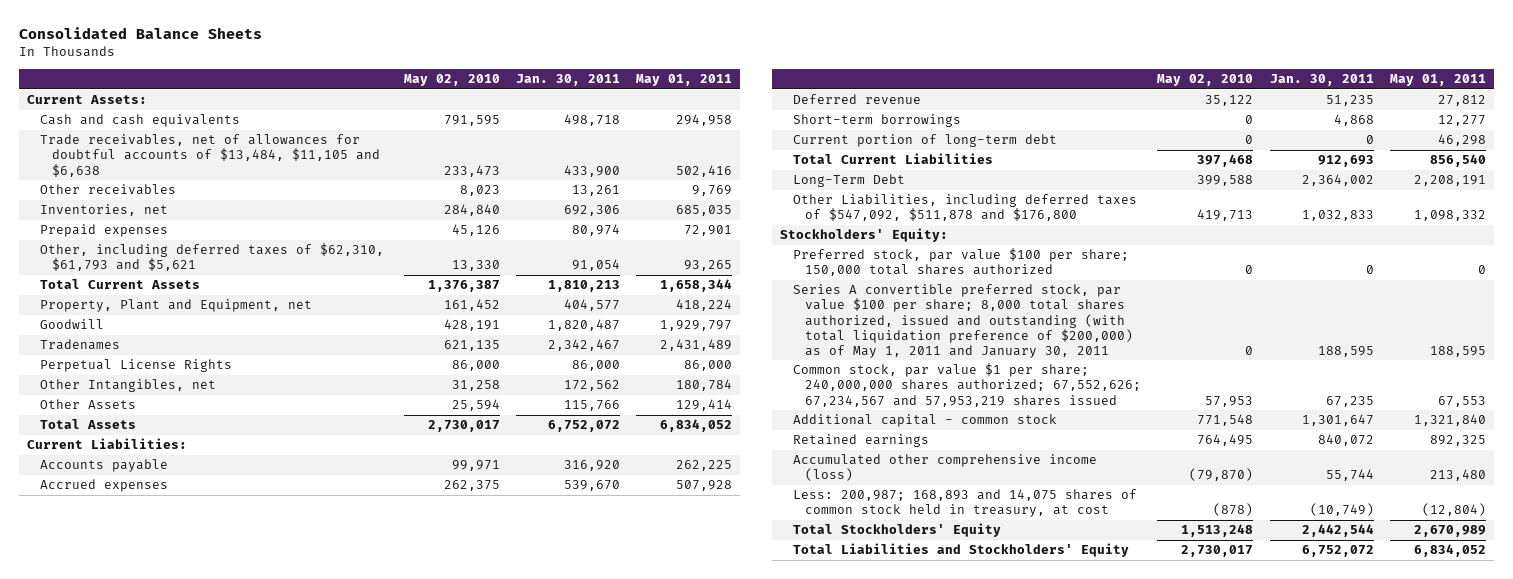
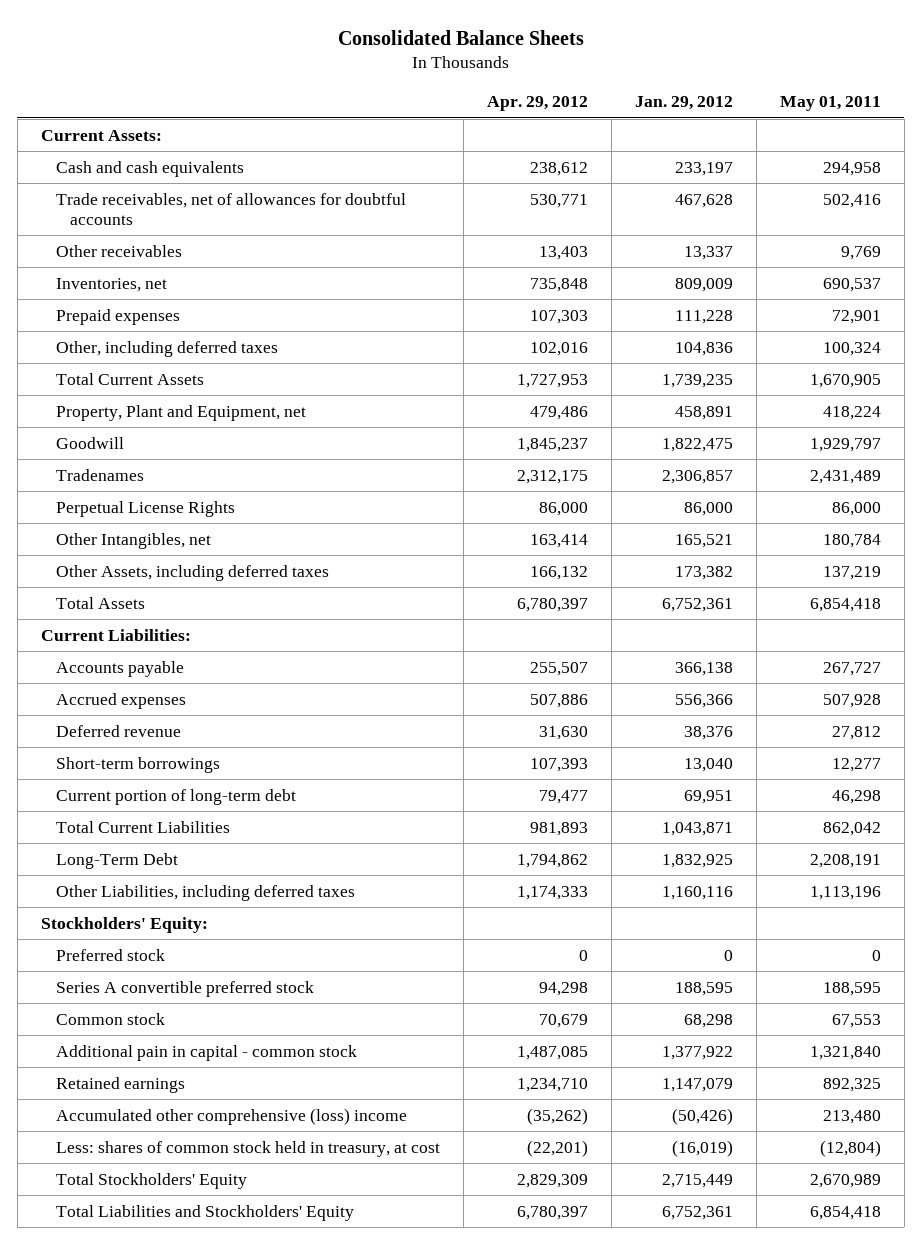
[404,74,501,87] May 02, 2010 -> none
[516,74,621,87] Jan. 30, 2011 -> none
none -> [486,96,588,112] Apr. 29, 2012
none -> [634,96,733,111] Jan. 29, 2012
[39,134,381,177] Trade receivables, net of allowances for doubtful accounts of $13,484, $11,105 and $6,638 -> [55,192,406,225] Trade receivables, net of allowances for doubtful accounts
[676,205,733,217] 685,035 -> [822,277,881,292] 690,537
[39,243,384,272] Other, including deferred taxes of $62,310, $61,793 and $5,621 -> [55,340,278,357] Other, including deferred taxes
[684,260,733,272] 93,265 -> [822,341,881,356] 100,324
[660,279,733,293] 1,658,344 -> [809,373,881,388] 1,670,905
[39,399,136,410] Other Assets -> [55,564,329,581] Other Assets, including deferred taxes
[676,399,733,412] 129,414 -> [822,565,881,580] 137,219
[660,419,733,433] 6,834,052 -> [809,597,881,612] 6,854,418
[676,460,733,472] 262,225 -> [822,661,881,676] 267,727
[1429,154,1486,168] 856,540 -> [822,821,881,836] 862,042
[792,194,1137,222] Other Liabilities, including deferred taxes of $547,092, $511,878 and $176,800 -> [55,884,355,901] Other Liabilities, including deferred taxes
[1413,210,1486,222] 1,098,332 -> [809,885,881,900] 1,113,196
[792,248,1129,277] Preferred stock, par value $100 per share; 150,000 total shares authorized -> [55,948,165,961] Preferred stock
[792,284,1134,358] Series A convertible preferred stock, par value $100 per share; 8,000 total shares authorized, issued and outstanding (with total liquidation preference of $200,000) as of May 1, 2011 and January 30, 2011 -> [55,980,314,997] Series A convertible preferred stock
[792,363,1142,407] Common stock, par value $1 per share; 240,000,000 shares authorized; 67,552,626; 67,234,567 and 57,953,219 shares issued -> [55,1012,165,1025] Common stock
[792,414,1057,428] Additional capital - common stock -> [55,1044,357,1061] Additional pain in capital - common stock
[792,454,1097,482] Accumulated other comprehensive income (loss) -> [55,1107,407,1125] Accumulated other comprehensive (loss) income
[792,489,1137,518] Less: 200,987; 168,893 and 14,075 shares of common stock held in treasury, at cost -> [55,1140,440,1157] Less: shares of common stock held in treasury, at cost
[1413,544,1486,558] 6,834,052 -> [809,1205,881,1220] 6,854,418

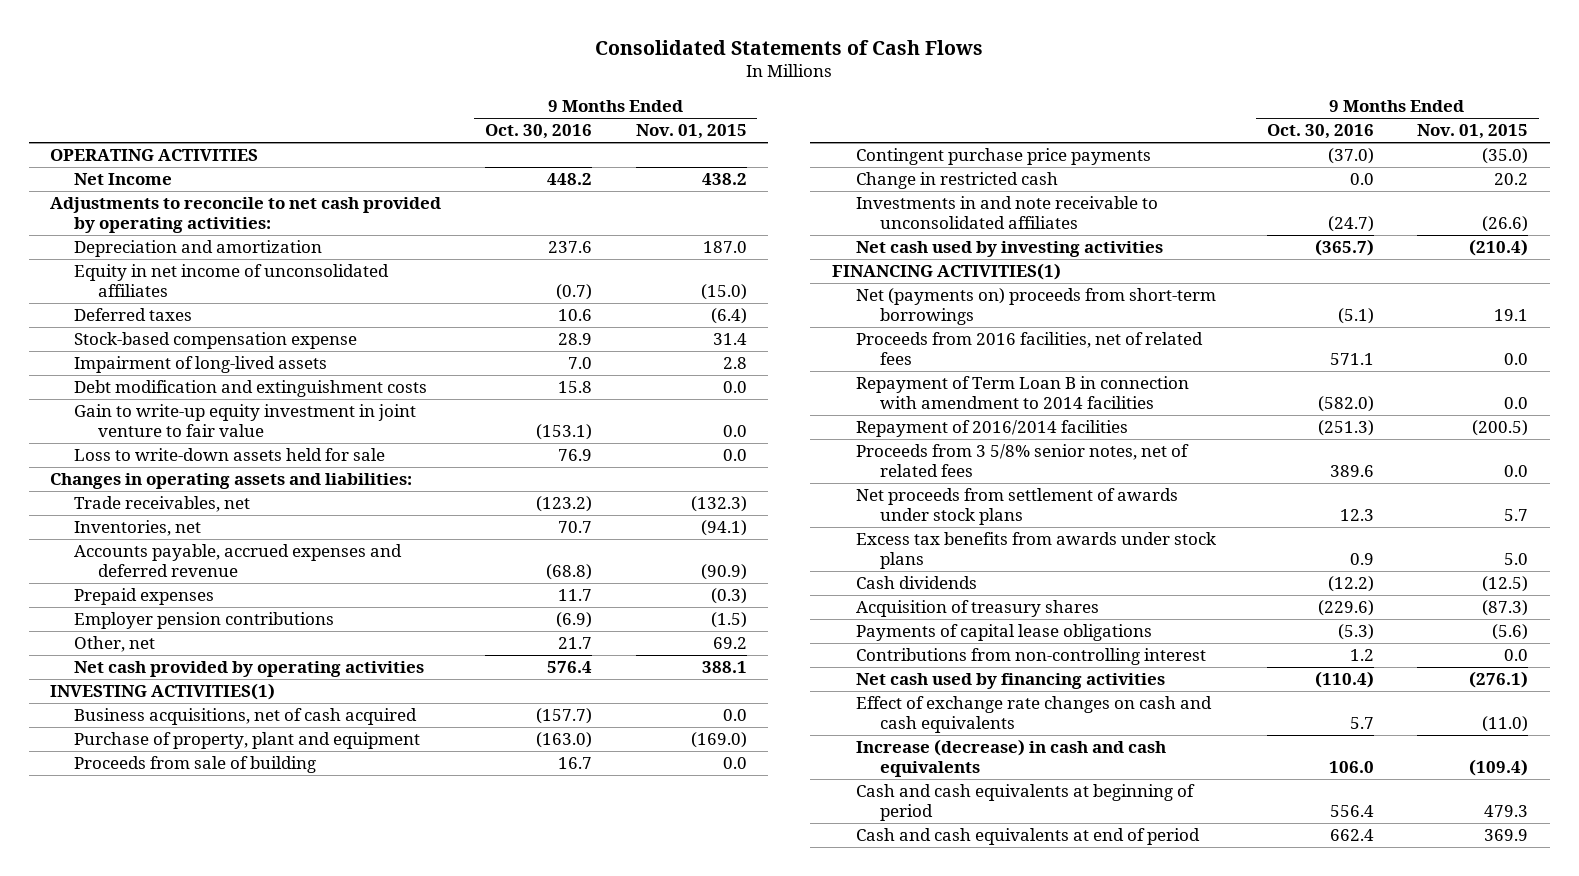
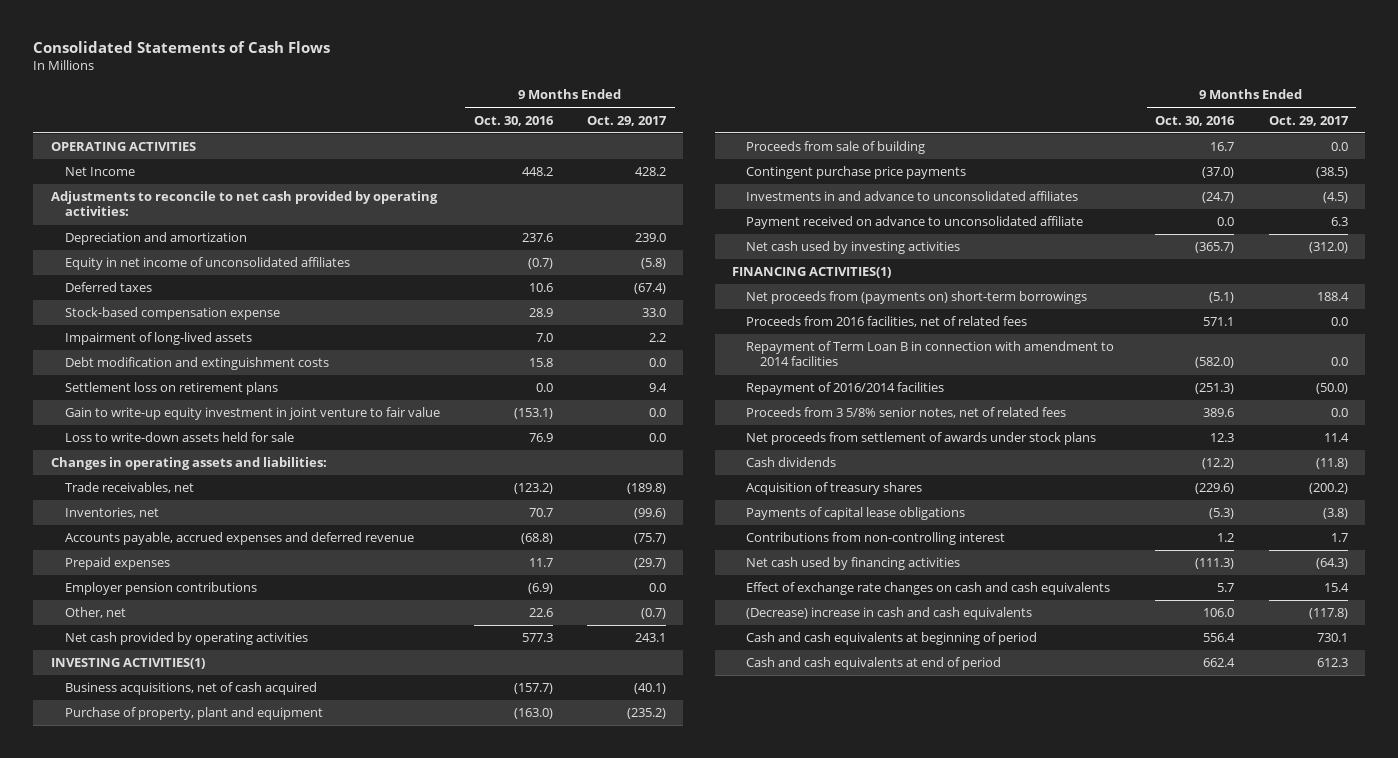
[635,124,747,140] Nov. 01, 2015 -> none
none -> [587,115,668,126] Oct. 29, 2017
none -> [64,382,278,396] Settlement loss on retirement plans
[558,636,593,649] 21.7 -> [528,608,553,618] 22.6
[547,660,593,673] 576.4 -> [521,633,553,643] 577.3
[855,171,1058,189] Change in restricted cash -> none
[855,195,1158,229] Investments in and note receivable to unconsolidated affiliates -> [745,191,1078,202] Investments in and advance to unconsolidated affiliates
none -> [745,216,1083,230] Payment received on advance to unconsolidated affiliate
[855,287,1216,325] Net (payments on) proceeds from short-term borrowings -> [745,291,1087,305] Net proceeds from (payments on) short-term borrowings
[855,531,1216,569] Excess tax benefits from awards under stock plans -> none
[1314,670,1374,688] (110.4) -> [1195,558,1235,570] (111.3)
[855,738,1166,777] Increase (decrease) in cash and cash equivalents -> [745,607,1032,621] (Decrease) increase in cash and cash equivalents

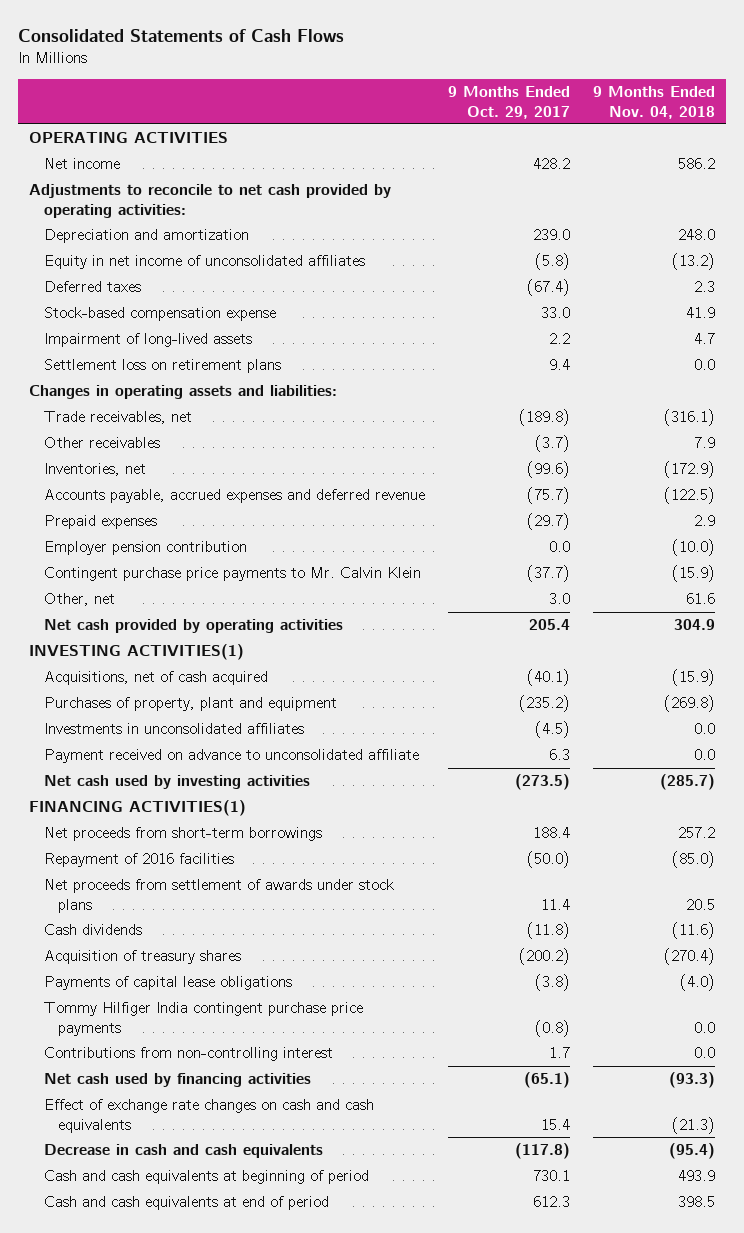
[473,115,554,126] Oct. 30, 2016 -> none
none -> [592,85,715,119] 9 Months Ended Nov. 04, 2018
[64,167,135,177] Net Income -> [43,158,120,170] Net income
[64,357,329,371] Debt modification and extinguishment costs -> none
[64,407,440,421] Gain to write-up equity investment in joint venture to fair value -> none
[64,432,294,443] Loss to write-down assets held for sale -> none
none -> [43,437,160,449] Other receivables
[64,582,257,596] Employer pension contributions -> [43,541,247,556] Employer pension contribution
none -> [43,567,421,582] Contingent purchase price payments to Mr. Calvin Klein
[641,608,667,620] (0.7) -> [548,593,570,605] 3.0
[635,633,667,643] 243.1 -> [528,619,570,631] 205.4
[745,141,925,155] Proceeds from sale of building -> none
[745,166,966,180] Contingent purchase price payments -> none
[64,682,317,696] Business acquisitions, net of cash acquired -> [43,671,268,686] Acquisitions, net of cash acquired
[64,707,323,721] Purchase of property, plant and equipment -> [43,697,337,712] Purchases of property, plant and equipment
[745,191,1078,202] Investments in and advance to unconsolidated affiliates -> [43,723,304,735] Investments in unconsolidated affiliates
[1308,242,1348,254] (312.0) -> [514,774,570,791] (273.5)
[745,316,1027,328] Proceeds from 2016 facilities, net of related fees -> none
[745,341,1114,367] Repayment of Term Loan B in connection with amendment to 2014 facilities -> none
[745,407,1066,419] Proceeds from 3 5/8% senior notes, net of related fees -> none
[745,291,1087,305] Net proceeds from (payments on) short-term borrowings -> [43,827,322,842] Net proceeds from short-term borrowings
[745,382,944,396] Repayment of 2016/2014 facilities -> [43,853,234,868] Repayment of 2016 facilities
none -> [43,1002,363,1036] Tommy Hilfiger India contingent purchase price payments
[1315,558,1348,570] (64.3) -> [523,1072,570,1089] (65.1)
[745,607,1032,621] (Decrease) increase in cash and cash equivalents -> [43,1144,323,1159] Decrease in cash and cash equivalents

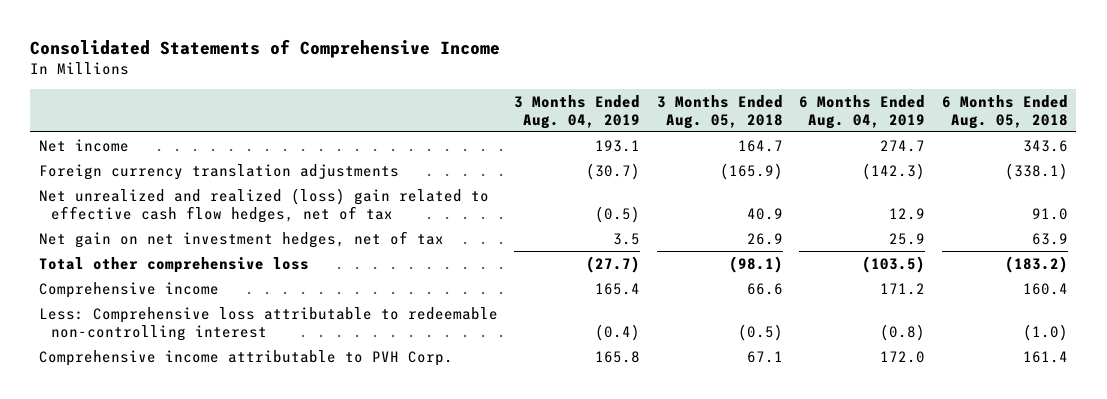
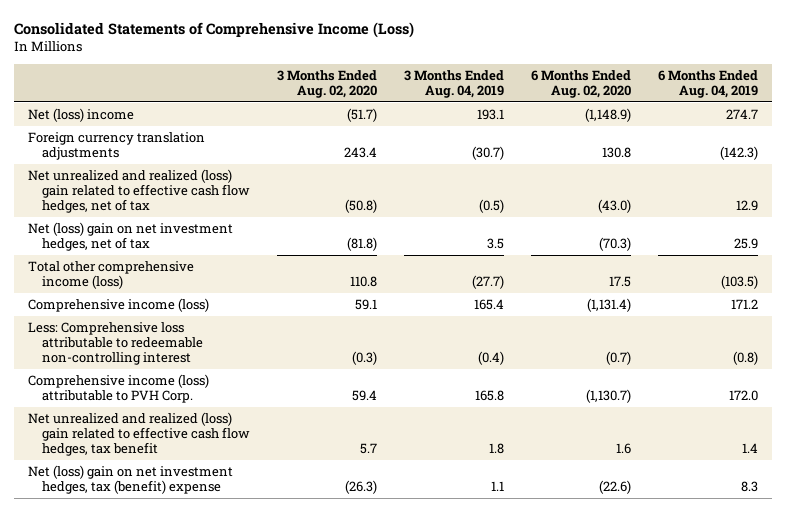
[30,38,501,58] Consolidated Statements of Comprehensive Income -> [14,21,415,38] Consolidated Statements of Comprehensive Income (Loss)
[656,94,783,129] 3 Months Ended Aug. 05, 2018 -> none
[941,94,1068,129] 6 Months Ended Aug. 05, 2018 -> none
none -> [276,70,377,98] 3 Months Ended Aug. 02, 2020
none -> [531,70,632,98] 6 Months Ended Aug. 02, 2020
[38,138,129,152] Net income -> [27,108,134,123] Net (loss) income
[38,230,444,248] Net gain on net investment hedges, net of tax -> [27,222,233,252] Net (loss) gain on net investment hedges, net of tax
[38,256,309,273] Total other comprehensive loss -> [27,261,194,290] Total other comprehensive income (loss)
[38,281,219,298] Comprehensive income -> [27,298,209,313] Comprehensive income (loss)
[38,349,453,366] Comprehensive income attributable to PVH Corp. -> [27,374,209,404] Comprehensive income (loss) attributable to PVH Corp.
none -> [27,412,250,456] Net unrealized and realized (loss) gain related to effective cash flow hedges, tax benefit
none -> [27,465,233,495] Net (loss) gain on net investment hedges, tax (benefit) expense

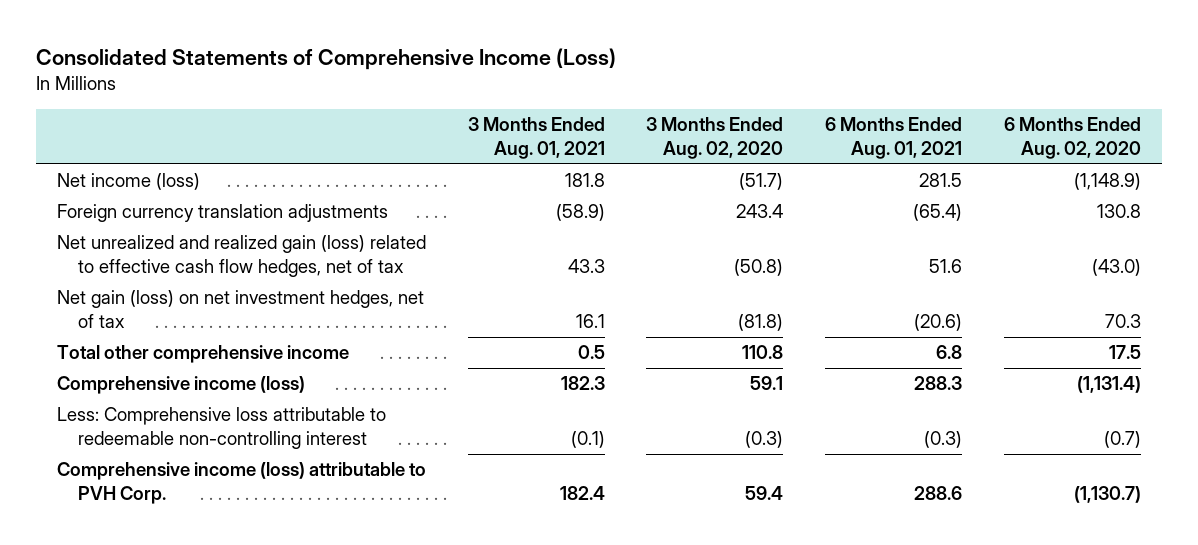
[403,70,504,98] 3 Months Ended Aug. 04, 2019 -> none
[658,70,759,98] 6 Months Ended Aug. 04, 2019 -> none
none -> [467,116,605,160] 3 Months Ended Aug. 01, 2021
none -> [825,116,963,160] 6 Months Ended Aug. 01, 2021
[27,108,134,123] Net (loss) income -> [56,173,200,191] Net income (loss)
[27,169,250,213] Net unrealized and realized (loss) gain related to effective cash flow hedges, net of tax -> [56,235,426,278] Net unrealized and realized gain (loss) related to effective cash flow hedges, net of tax
[27,222,233,252] Net (loss) gain on net investment hedges, net of tax -> [56,290,424,329] Net gain (loss) on net investment hedges, net of tax
[599,237,632,252] (70.3) -> [1104,314,1141,329] 70.3
[27,261,194,290] Total other comprehensive income (loss) -> [56,345,349,364] Total other comprehensive income
[27,412,250,456] Net unrealized and realized (loss) gain related to effective cash flow hedges, tax benefit -> none
[27,465,233,495] Net (loss) gain on net investment hedges, tax (benefit) expense -> none

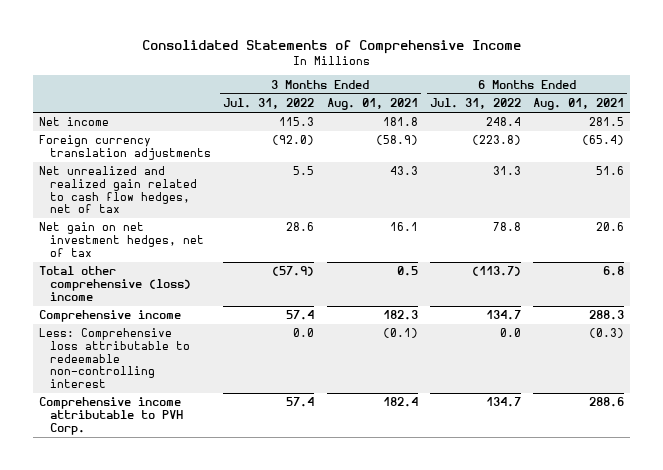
[36,48,617,71] Consolidated Statements of Comprehensive Income (Loss) -> [141,39,521,54] Consolidated Statements of Comprehensive Income
[646,116,784,160] 3 Months Ended Aug. 02, 2020 -> none
[1003,116,1141,160] 6 Months Ended Aug. 02, 2020 -> none
none -> [223,98,315,110] Jul. 31, 2022
none -> [429,98,521,110] Jul. 31, 2022
[56,173,200,191] Net income (loss) -> [39,117,110,127] Net income
[56,235,426,278] Net unrealized and realized gain (loss) related to effective cash flow hedges, net of tax -> [39,166,198,214] Net unrealized and realized gain related to cash flow hedges, net of tax
[56,290,424,329] Net gain (loss) on net investment hedges, net of tax -> [39,222,205,257] Net gain on net investment hedges, net of tax
[914,314,963,332] (20.6) -> [596,222,625,232] 20.6
[56,345,349,364] Total other comprehensive income -> [39,266,192,301] Total other comprehensive (loss) income
[56,376,305,395] Comprehensive income (loss) -> [39,310,182,323] Comprehensive income
[56,462,426,505] Comprehensive income (loss) attributable to PVH Corp. -> [39,397,184,435] Comprehensive income attributable to PVH Corp.

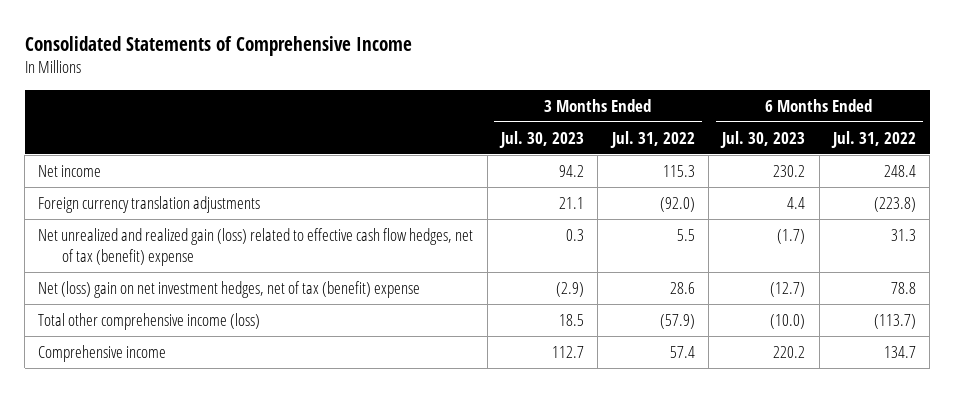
[326,98,418,111] Aug. 01, 2021 -> none
[533,98,625,111] Aug. 01, 2021 -> none
none -> [499,130,585,148] Jul. 30, 2023
none -> [720,130,806,148] Jul. 30, 2023
[39,166,198,214] Net unrealized and realized gain related to cash flow hedges, net of tax -> [38,227,474,267] Net unrealized and realized gain (loss) related to effective cash flow hedges, net of tax (benefit) expense
[39,222,205,257] Net gain on net investment hedges, net of tax -> [38,280,421,298] Net (loss) gain on net investment hedges, net of tax (benefit) expense
[39,266,192,301] Total other comprehensive (loss) income -> [38,312,261,330] Total other comprehensive income (loss)
[39,328,191,388] Less: Comprehensive loss attributable to redeemable non-controlling interest -> none
[39,397,184,435] Comprehensive income attributable to PVH Corp. -> none

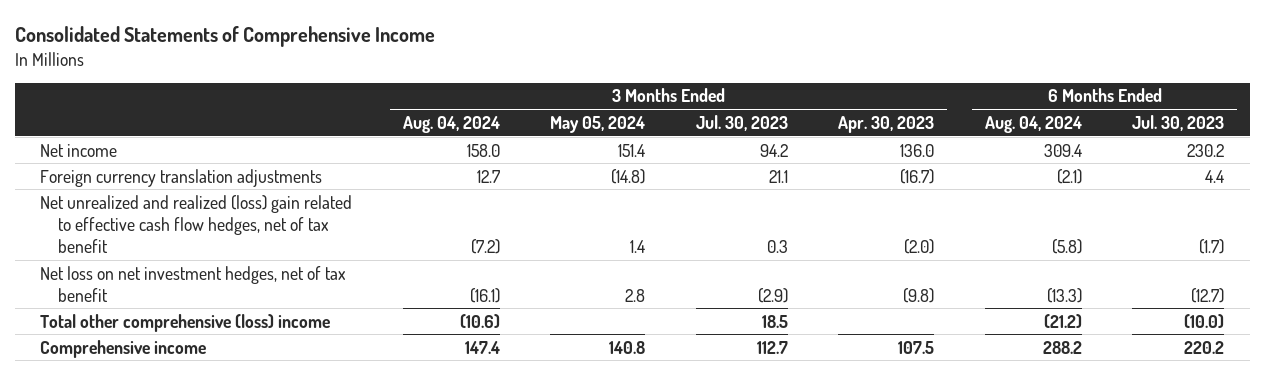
[609,130,695,148] Jul. 31, 2022 -> none
[831,130,917,148] Jul. 31, 2022 -> none
none -> [402,115,500,133] Aug. 04, 2024
none -> [550,115,646,133] May 05, 2024
none -> [838,115,935,133] Apr. 30, 2023
none -> [984,115,1082,133] Aug. 04, 2024
[38,227,474,267] Net unrealized and realized gain (loss) related to effective cash flow hedges, net of tax (benefit) expense -> [40,194,353,253] Net unrealized and realized (loss) gain related to effective cash flow hedges, net of tax benefit
[38,280,421,298] Net (loss) gain on net investment hedges, net of tax (benefit) expense -> [40,265,347,302] Net loss on net investment hedges, net of tax benefit
[38,312,261,330] Total other comprehensive income (loss) -> [40,313,331,332] Total other comprehensive (loss) income

